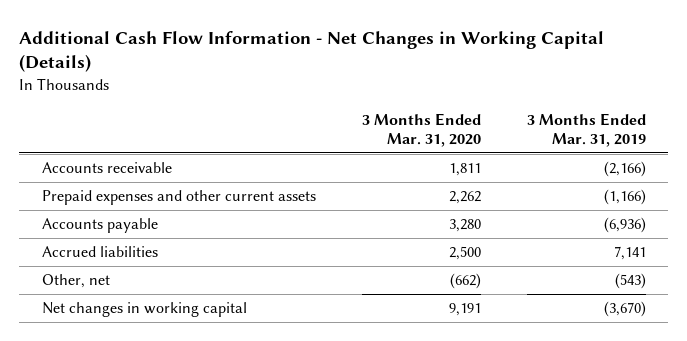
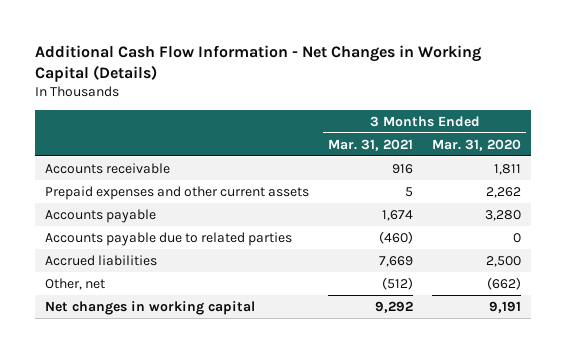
[526,112,646,147] 3 Months Ended Mar. 31, 2019 -> none
none -> [328,138,414,151] Mar. 31, 2021
none -> [44,231,292,246] Accounts payable due to related parties

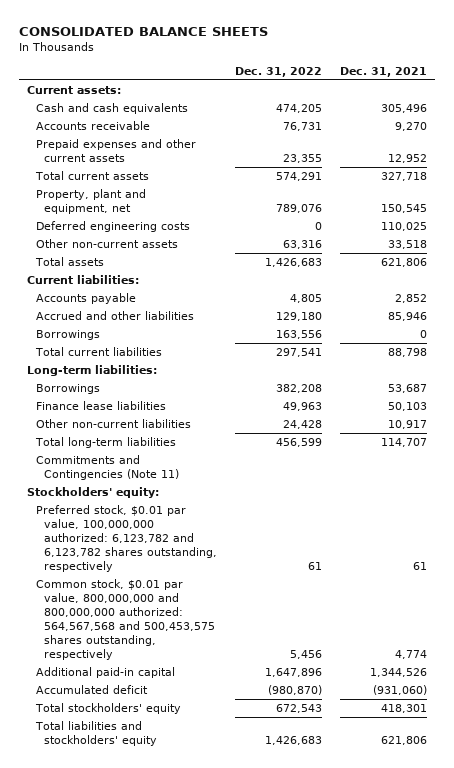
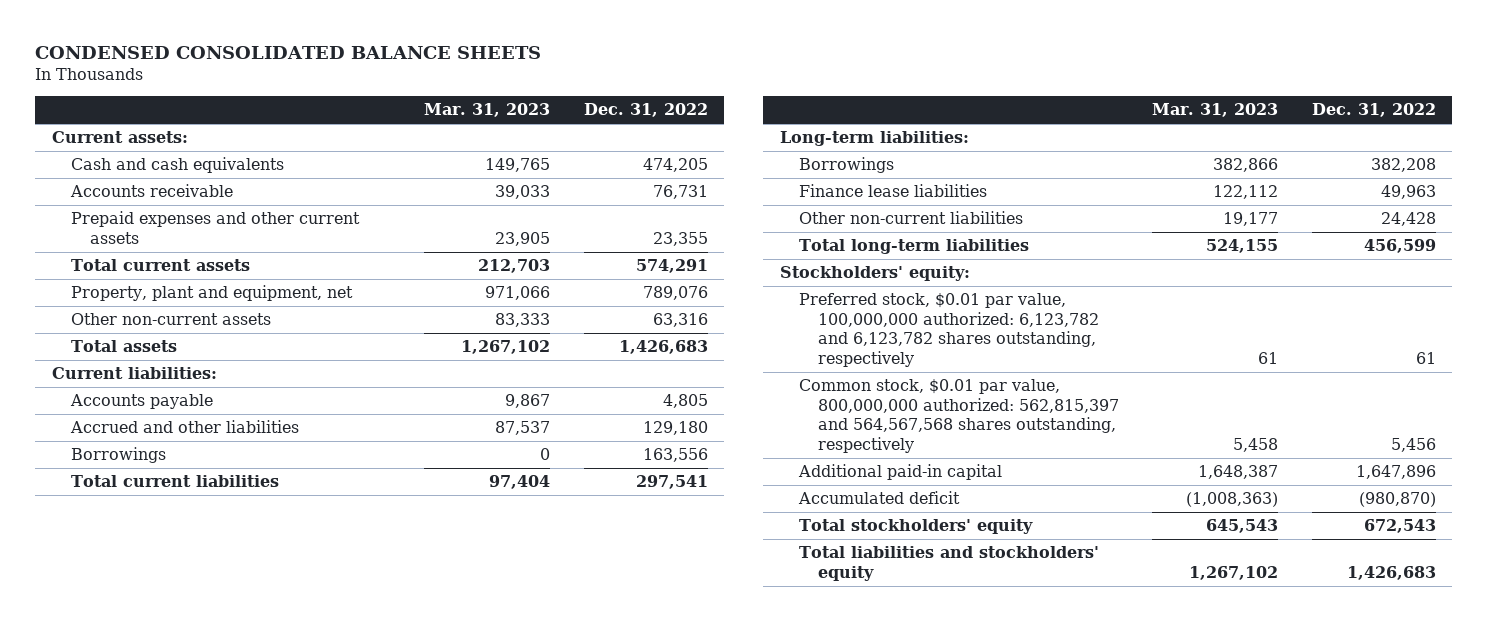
[18,26,268,36] CONSOLIDATED BALANCE SHEETS -> [35,46,542,60] CONDENSED CONSOLIDATED BALANCE SHEETS
[339,67,427,78] Dec. 31, 2021 -> none
none -> [424,103,551,118] Mar. 31, 2023
[35,220,190,232] Deferred engineering costs -> none
[35,454,180,480] Commitments and Contingencies (Note 11) -> none
[35,578,216,660] Common stock, $0.01 par value, 800,000,000 and 800,000,000 authorized: 564,567,568 and 500,453,575 shares outstanding, respectively -> [799,379,1120,453] Common stock, $0.01 par value, 800,000,000 authorized: 562,815,397 and 564,567,568 shares outstanding, respectively

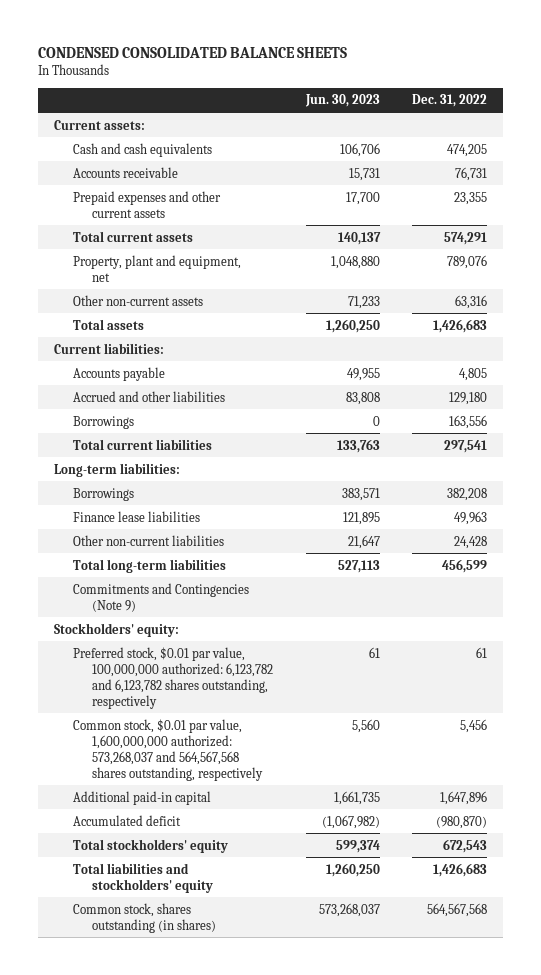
[424,103,551,118] Mar. 31, 2023 -> none
none -> [304,94,380,108] Jun. 30, 2023
none -> [73,582,250,612] Commitments and Contingencies (Note 9)
[799,379,1120,453] Common stock, $0.01 par value, 800,000,000 authorized: 562,815,397 and 564,567,568 shares outstanding, respectively -> [73,718,264,781] Common stock, $0.01 par value, 1,600,000,000 authorized: 573,268,037 and 564,567,568 shares outstanding, respectively
none -> [73,902,217,933] Common stock, shares outstanding (in shares)

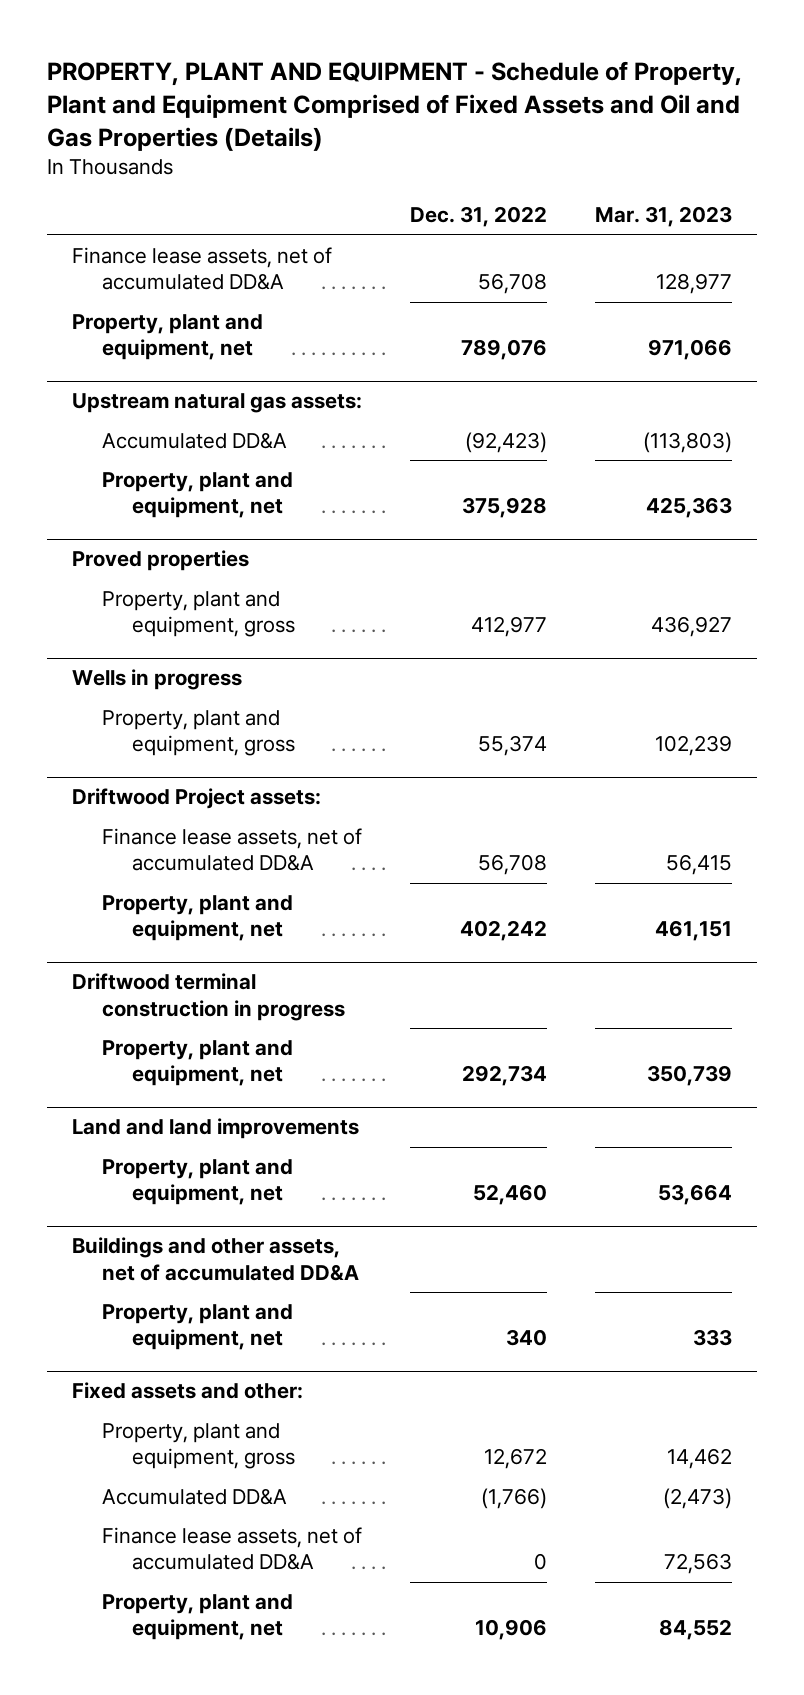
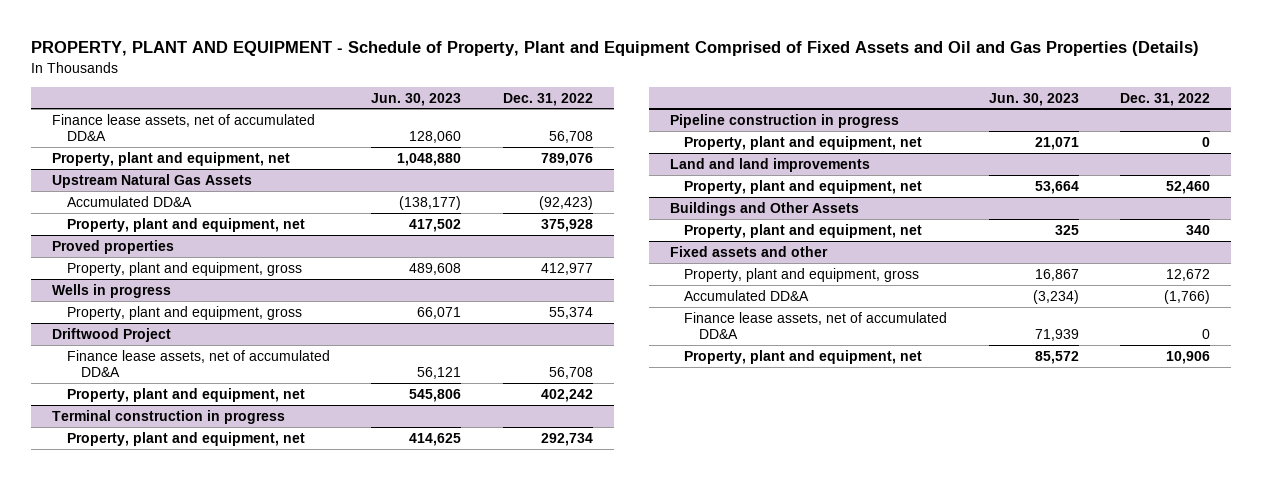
[595,206,733,228] Mar. 31, 2023 -> none
none -> [371,92,462,106] Jun. 30, 2023
[71,393,362,414] Upstream natural gas assets: -> [52,173,253,188] Upstream Natural Gas Assets
[71,788,321,810] Driftwood Project assets: -> [52,327,172,342] Driftwood Project
[71,973,345,1021] Driftwood terminal construction in progress -> [52,409,286,424] Terminal construction in progress
none -> [669,113,899,128] Pipeline construction in progress
none -> [684,135,923,150] Property, plant and equipment, net
[71,1237,359,1281] Buildings and other assets, net of accumulated DD&A -> [669,201,859,216] Buildings and Other Assets
[71,1382,303,1400] Fixed assets and other: -> [669,245,828,257] Fixed assets and other

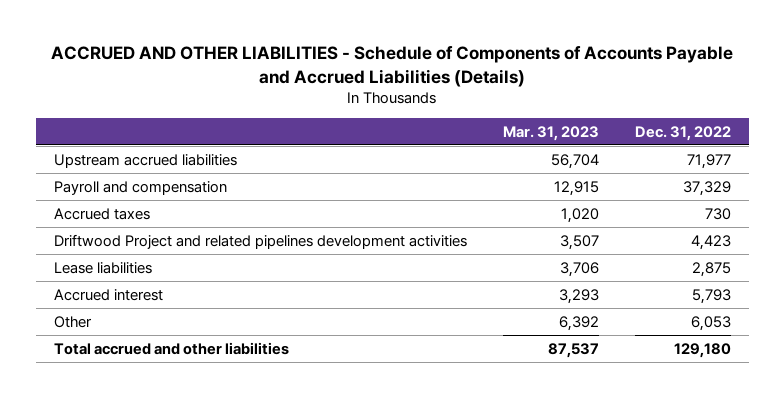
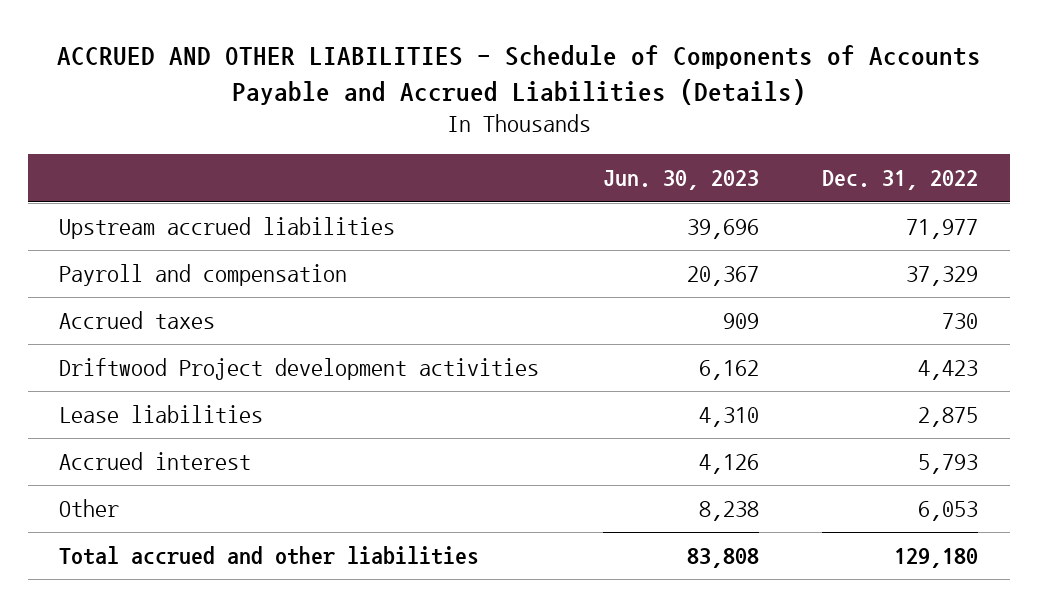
[502,125,599,141] Mar. 31, 2023 -> none
none -> [602,170,759,191] Jun. 30, 2023
[53,233,467,249] Driftwood Project and related pipelines development activities -> [59,357,540,380] Driftwood Project development activities

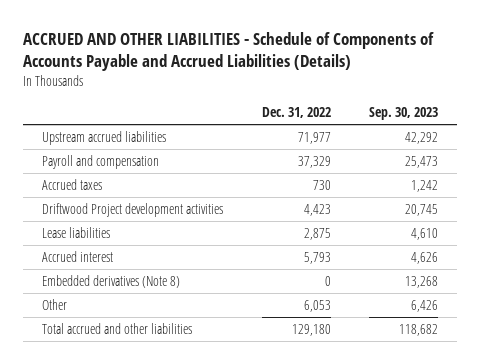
[602,170,759,191] Jun. 30, 2023 -> none
none -> [368,107,438,121] Sep. 30, 2023
none -> [42,274,181,288] Embedded derivatives (Note 8)

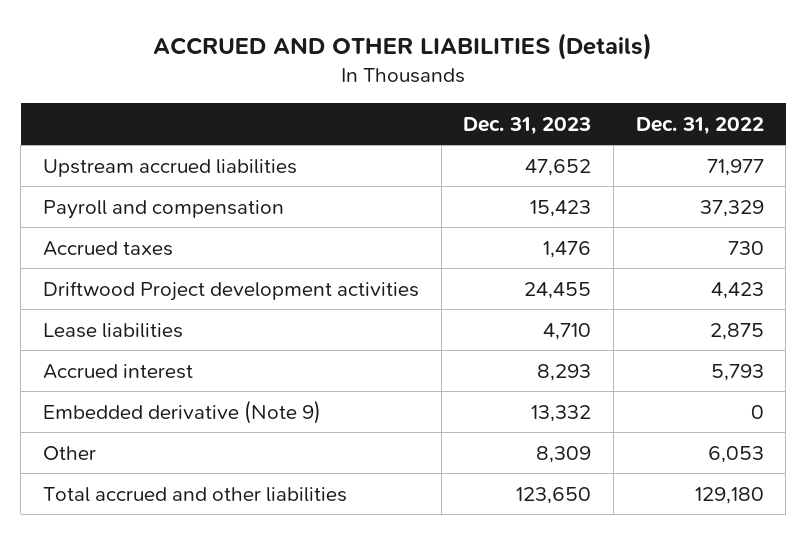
[23,32,435,72] ACCRUED AND OTHER LIABILITIES - Schedule of Components of Accounts Payable and Accrued Liabilities (Details) -> [153,32,653,60] ACCRUED AND OTHER LIABILITIES (Details)
[368,107,438,121] Sep. 30, 2023 -> none
none -> [463,116,592,135] Dec. 31, 2023
[42,274,181,288] Embedded derivatives (Note 8) -> [43,399,322,424] Embedded derivative (Note 9)

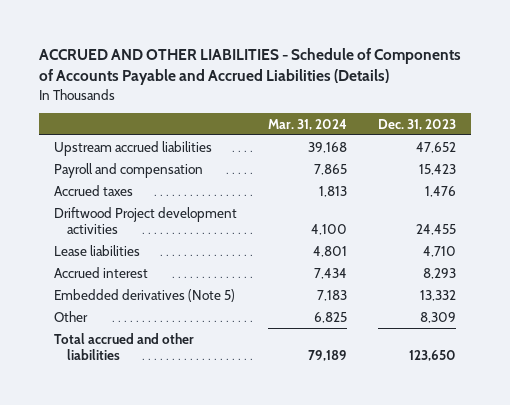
[153,32,653,60] ACCRUED AND OTHER LIABILITIES (Details) -> [39,48,462,86] ACCRUED AND OTHER LIABILITIES - Schedule of Components of Accounts Payable and Accrued Liabilities (Details)
[635,116,764,135] Dec. 31, 2022 -> none
none -> [268,118,348,130] Mar. 31, 2024
[43,399,322,424] Embedded derivative (Note 9) -> [54,288,236,302] Embedded derivatives (Note 5)

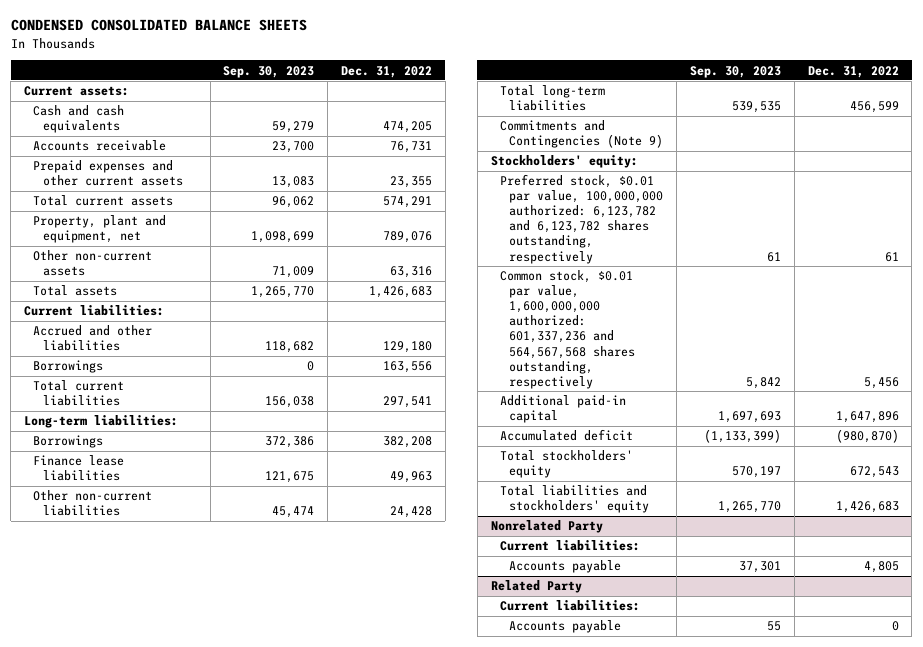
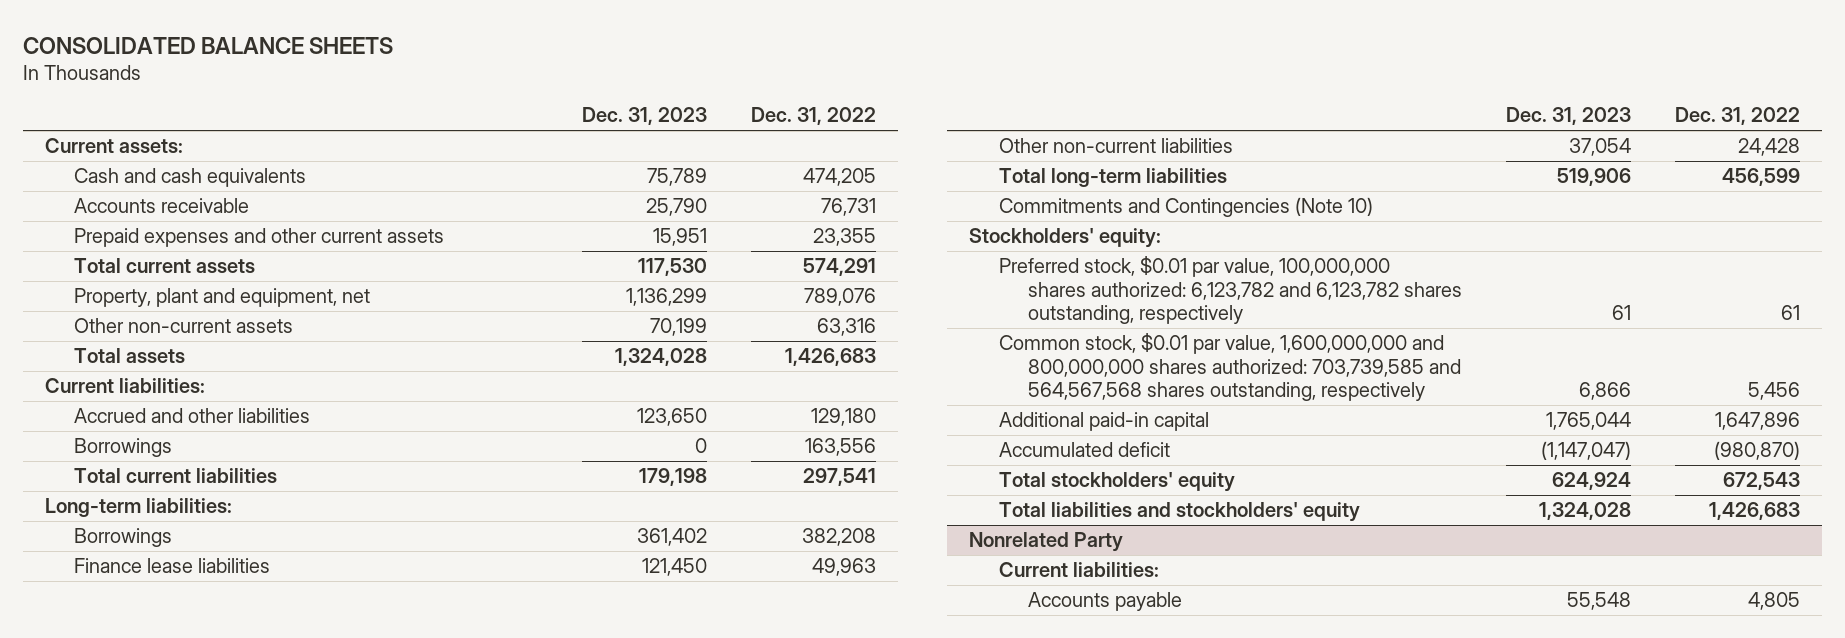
[10,19,307,32] CONDENSED CONSOLIDATED BALANCE SHEETS -> [22,36,393,54] CONSOLIDATED BALANCE SHEETS
[223,65,315,78] Sep. 30, 2023 -> none
none -> [581,107,707,126] Dec. 31, 2023
[499,120,664,149] Commitments and Contingencies (Note 9) -> [998,197,1373,218] Commitments and Contingencies (Note 10)
[499,174,664,264] Preferred stock, $0.01 par value, 100,000,000 authorized: 6,123,782 and 6,123,782 shares outstanding, respectively -> [998,256,1463,324] Preferred stock, $0.01 par value, 100,000,000 shares authorized: 6,123,782 and 6,123,782 shares outstanding, respectively
[499,270,636,389] Common stock, $0.01 par value, 1,600,000,000 authorized: 601,337,236 and 564,567,568 shares outstanding, respectively -> [998,333,1462,401] Common stock, $0.01 par value, 1,600,000,000 and 800,000,000 shares authorized: 703,739,585 and 564,567,568 shares outstanding, respectively
[490,580,582,594] Related Party -> none
[499,600,640,612] Current liabilities: -> none
[509,620,622,634] Accounts payable -> none

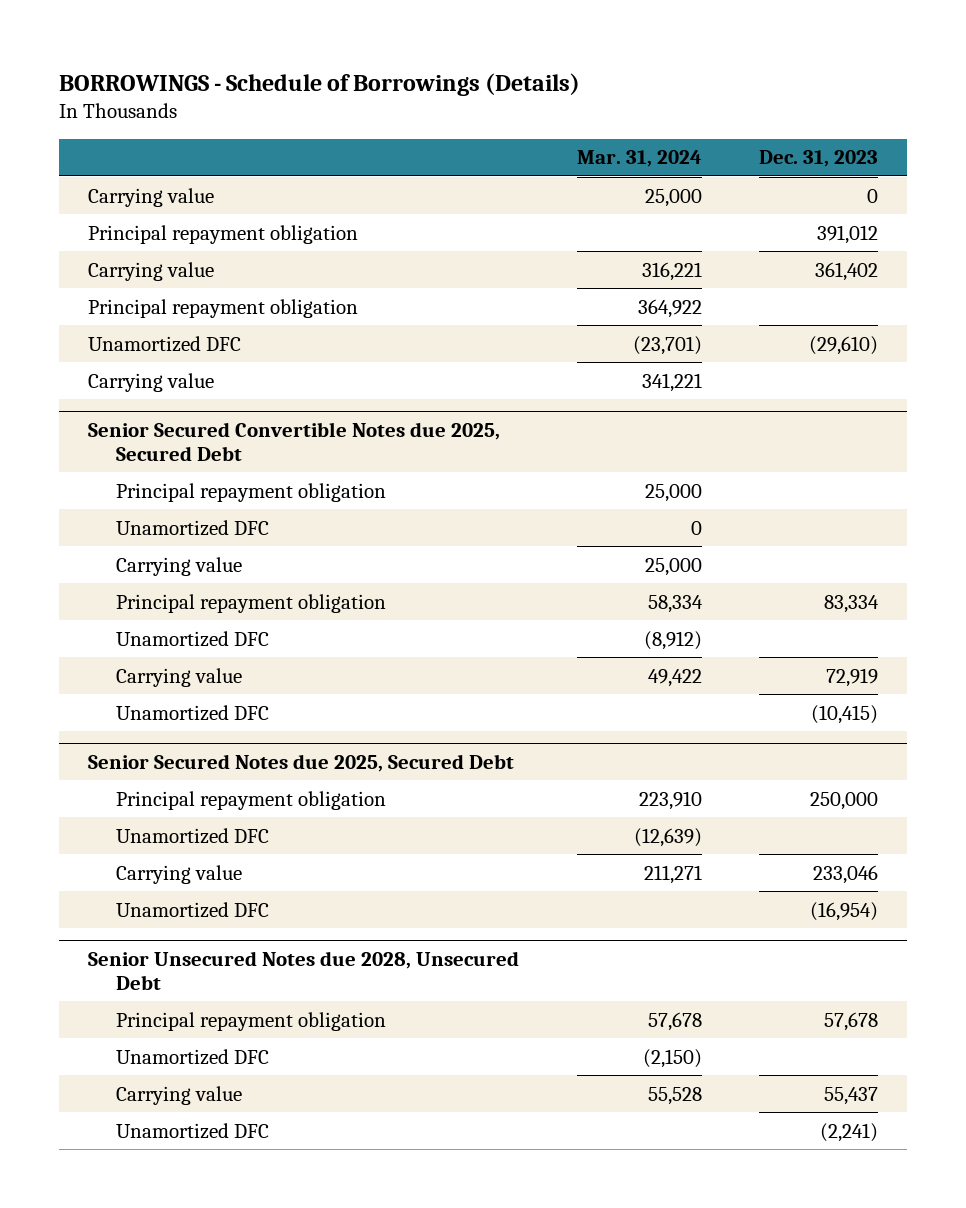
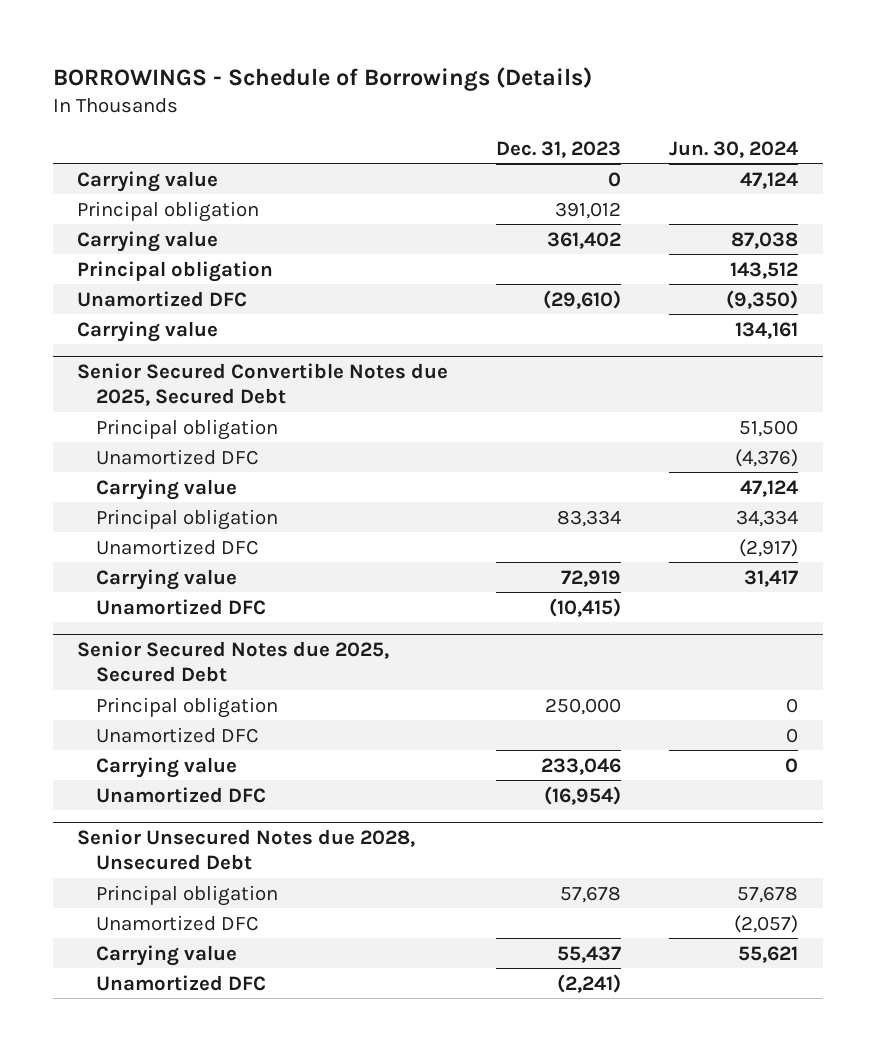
[576,150,702,168] Mar. 31, 2024 -> none
none -> [669,140,799,158] Jun. 30, 2024
[88,224,359,244] Principal repayment obligation -> [76,200,259,222] Principal obligation
[88,298,359,318] Principal repayment obligation -> [76,260,273,282] Principal obligation
[115,482,386,502] Principal repayment obligation -> [95,418,278,440] Principal obligation
[115,593,386,613] Principal repayment obligation -> [95,508,278,530] Principal obligation
[115,790,386,810] Principal repayment obligation -> [95,696,278,718] Principal obligation
[115,1011,386,1031] Principal repayment obligation -> [95,884,278,906] Principal obligation

